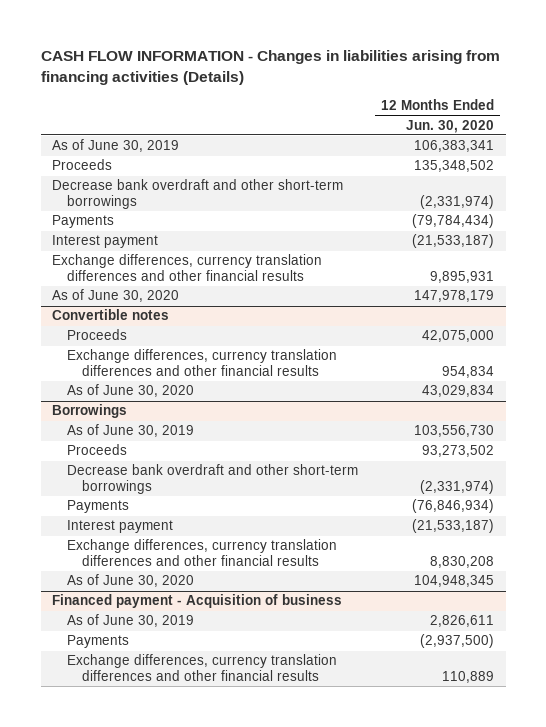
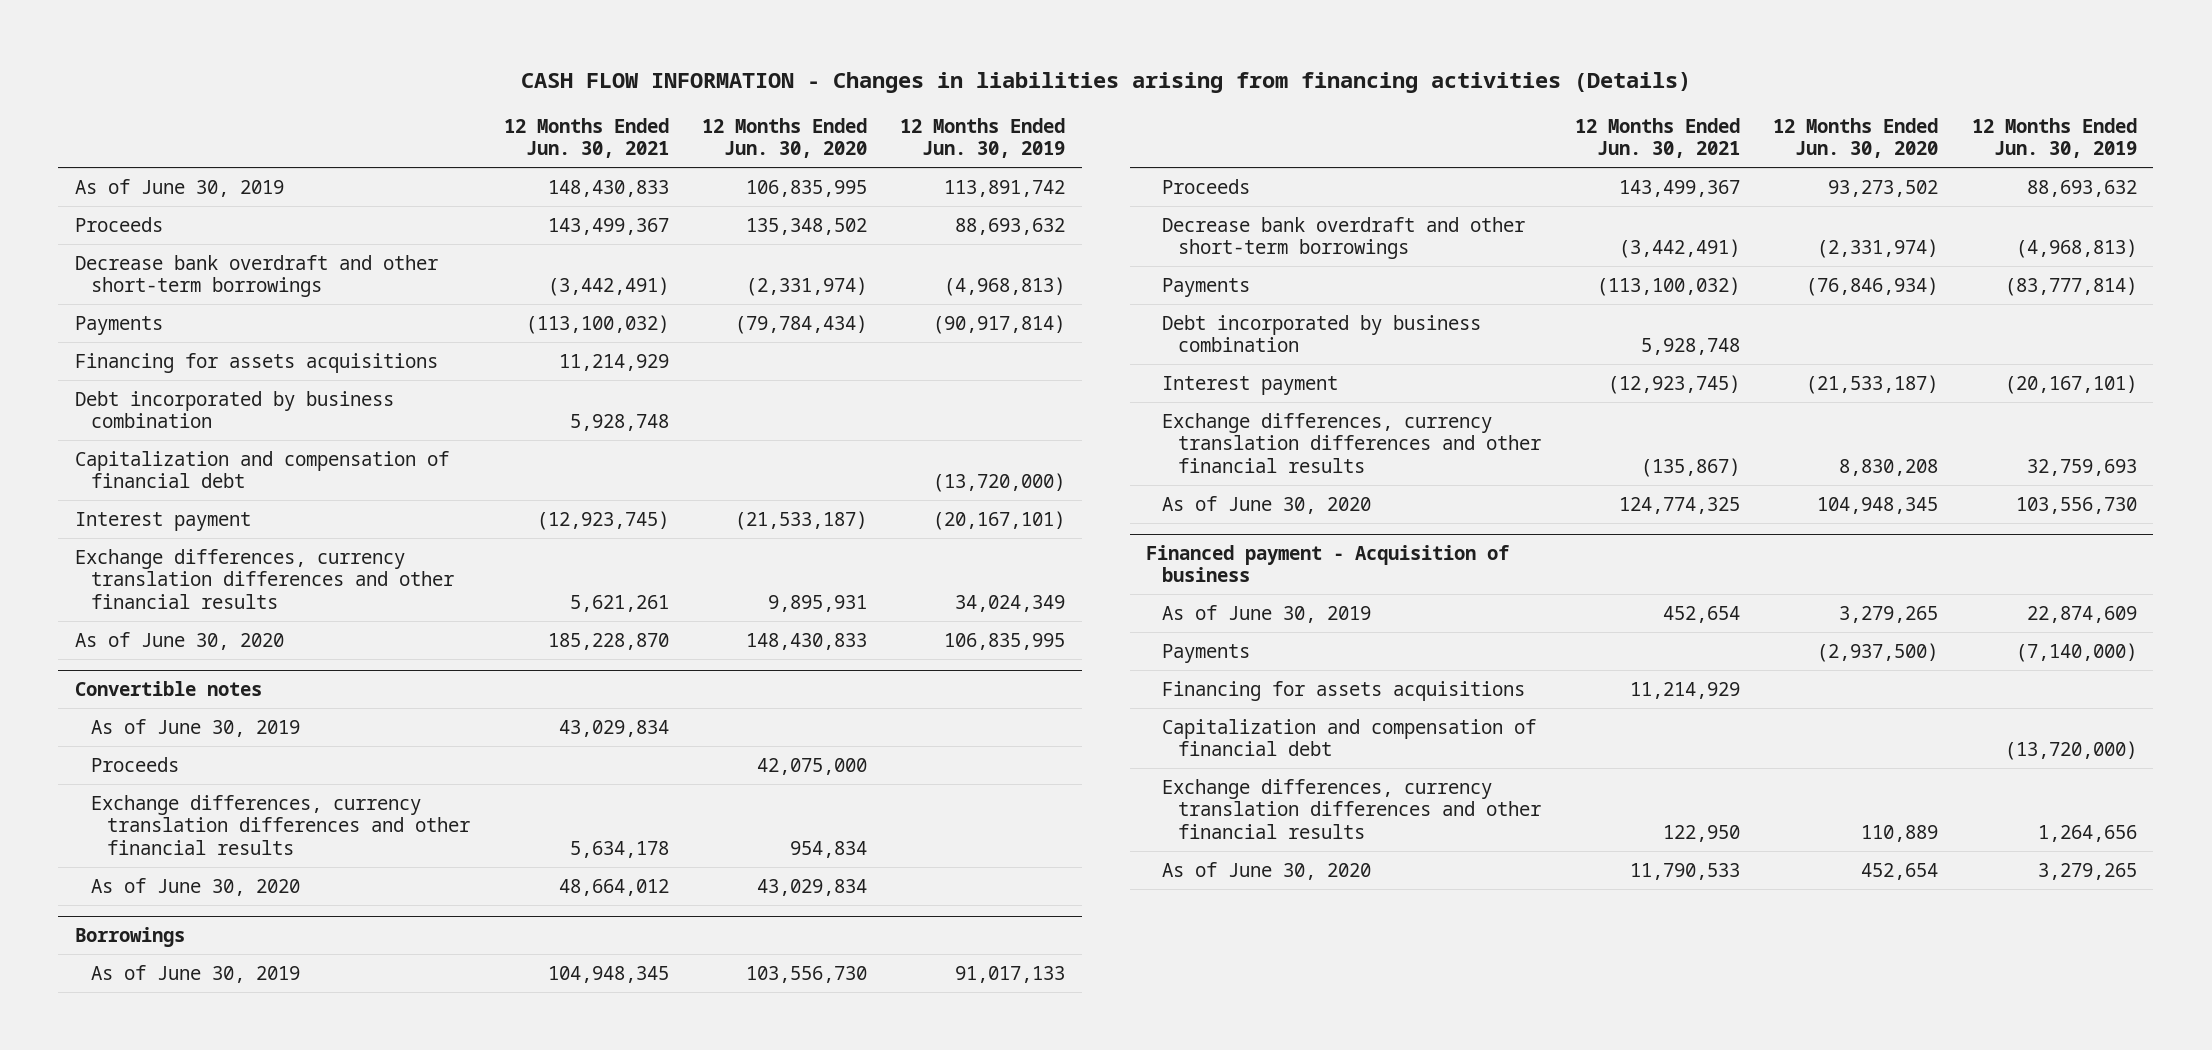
none -> [503,117,669,159] 12 Months Ended Jun. 30, 2021
none -> [900,117,1066,159] 12 Months Ended Jun. 30, 2019
[414,140,495,153] 106,383,341 -> [746,179,868,197] 106,835,995
none -> [75,352,439,373] Financing for assets acquisitions
none -> [75,390,395,429] Debt incorporated by business combination
none -> [75,450,450,489] Capitalization and compensation of financial debt
[414,290,495,303] 147,978,179 -> [746,632,868,650] 148,430,833
none -> [91,718,301,737] As of June 30, 2019
none -> [1162,314,1482,353] Debt incorporated by business combination
[430,615,495,628] 2,826,611 -> [1839,605,1939,623] 3,279,265
none -> [1162,680,1526,701] Financing for assets acquisitions
none -> [1162,718,1537,757] Capitalization and compensation of financial debt
none -> [1162,861,1372,880] As of June 30, 2020

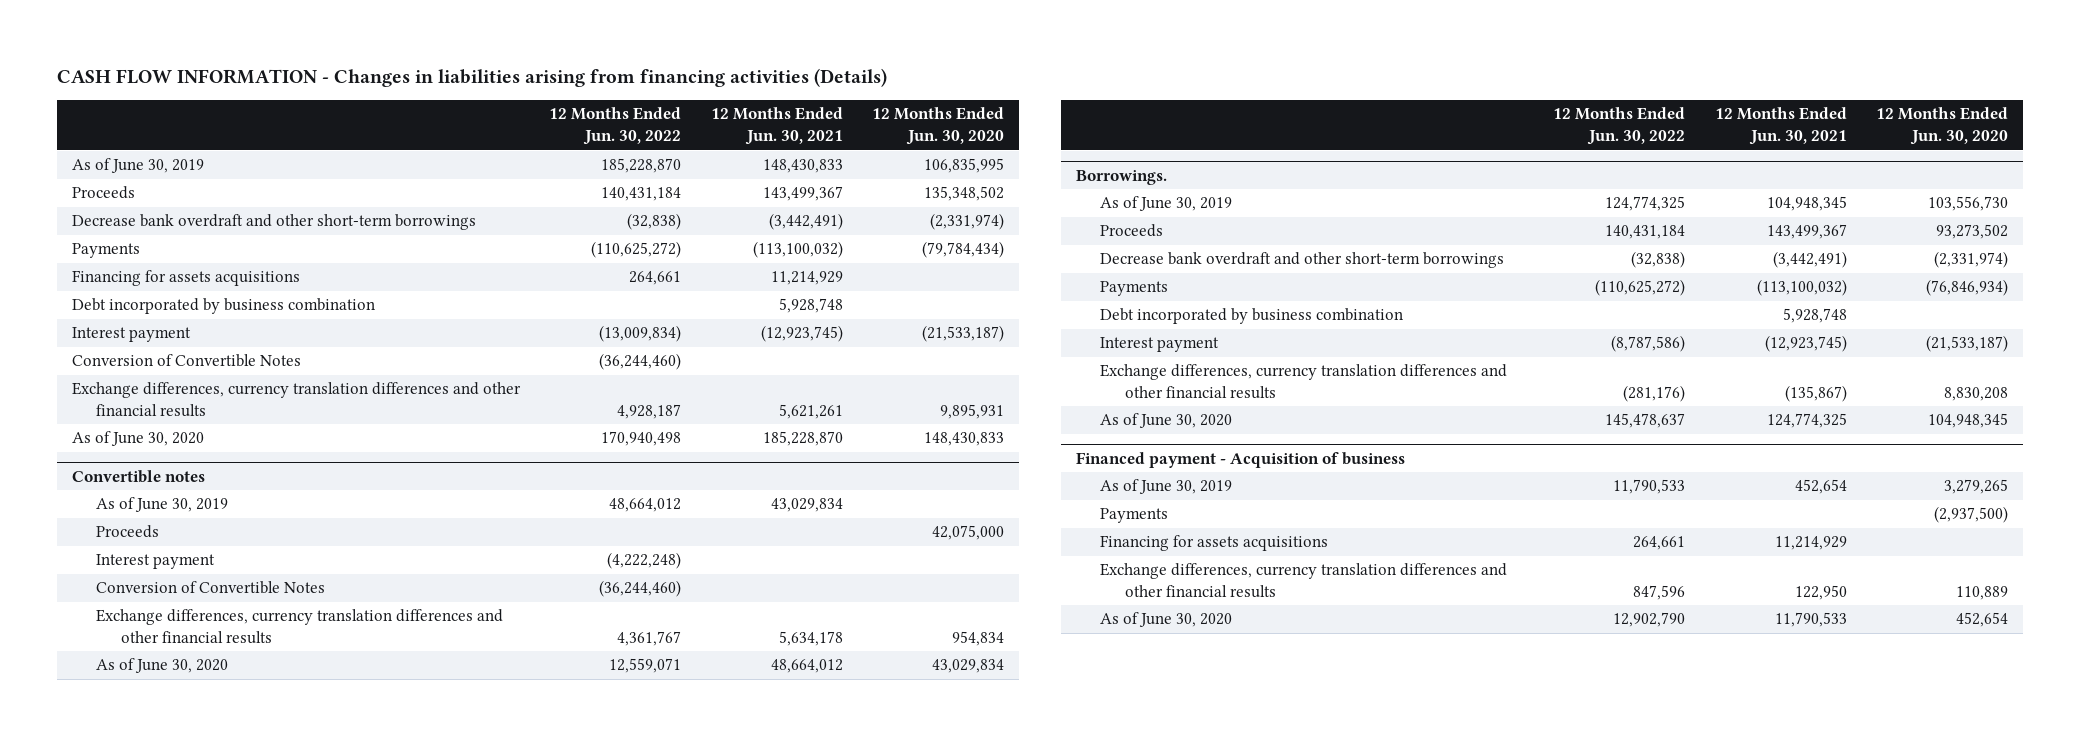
[900,117,1066,159] 12 Months Ended Jun. 30, 2019 -> none
none -> [549,107,682,146] 12 Months Ended Jun. 30, 2022
[75,450,450,489] Capitalization and compensation of financial debt -> none
none -> [71,354,301,368] Conversion of Convertible Notes
none -> [96,554,216,570] Interest payment
none -> [96,581,326,595] Conversion of Convertible Notes
[75,926,186,947] Borrowings -> [1075,170,1167,186] Borrowings.
[1162,718,1537,757] Capitalization and compensation of financial debt -> none

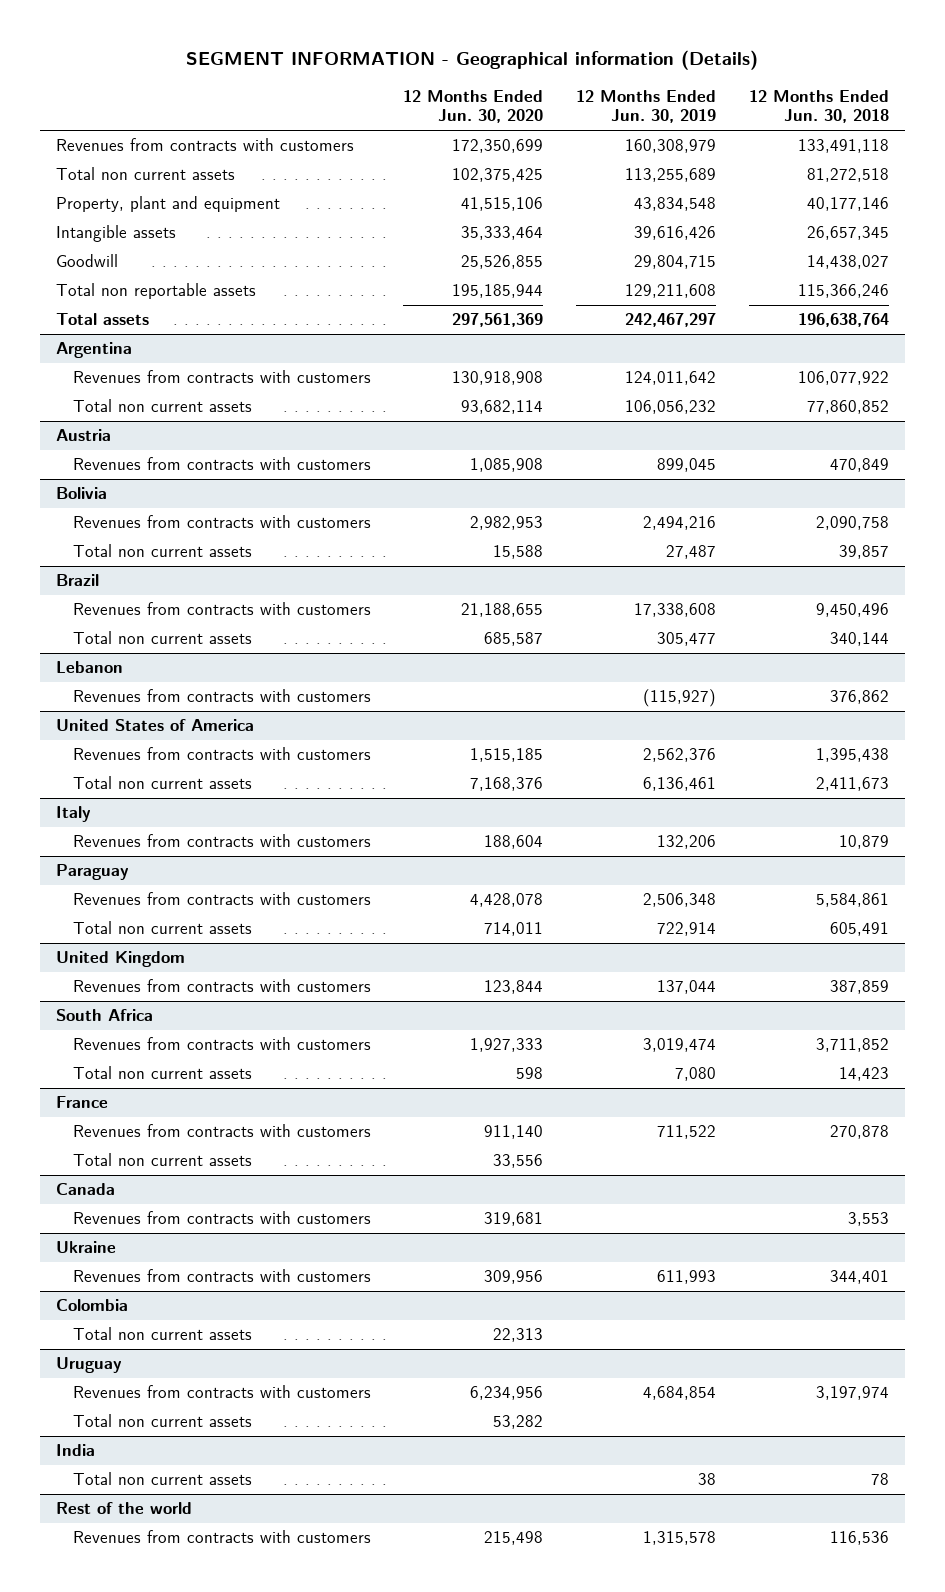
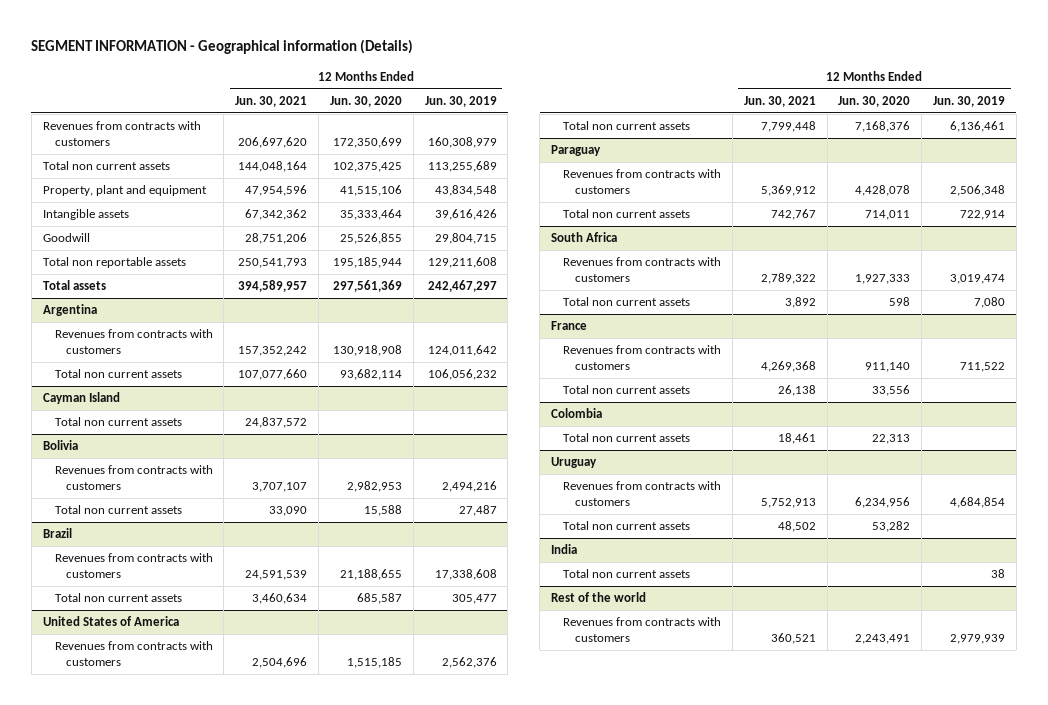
[748,89,889,124] 12 Months Ended Jun. 30, 2018 -> none
none -> [235,95,308,107] Jun. 30, 2021
[56,429,112,442] Austria -> none
[72,457,371,471] Revenues from contracts with customers -> none
none -> [42,392,120,405] Cayman Island
none -> [54,417,182,427] Total non current assets
[56,661,124,674] Lebanon -> none
[72,689,371,703] Revenues from contracts with customers -> none
[56,806,92,823] Italy -> none
[72,834,371,848] Revenues from contracts with customers -> none
[56,951,186,968] United Kingdom -> none
[72,979,371,993] Revenues from contracts with customers -> none
[56,1183,116,1196] Canada -> none
[72,1211,371,1225] Revenues from contracts with customers -> none
[56,1241,117,1254] Ukraine -> none
[72,1269,371,1283] Revenues from contracts with customers -> none
[484,1531,544,1546] 215,498 -> [855,634,911,645] 2,243,491
[643,1531,717,1546] 1,315,578 -> [950,634,1006,645] 2,979,939

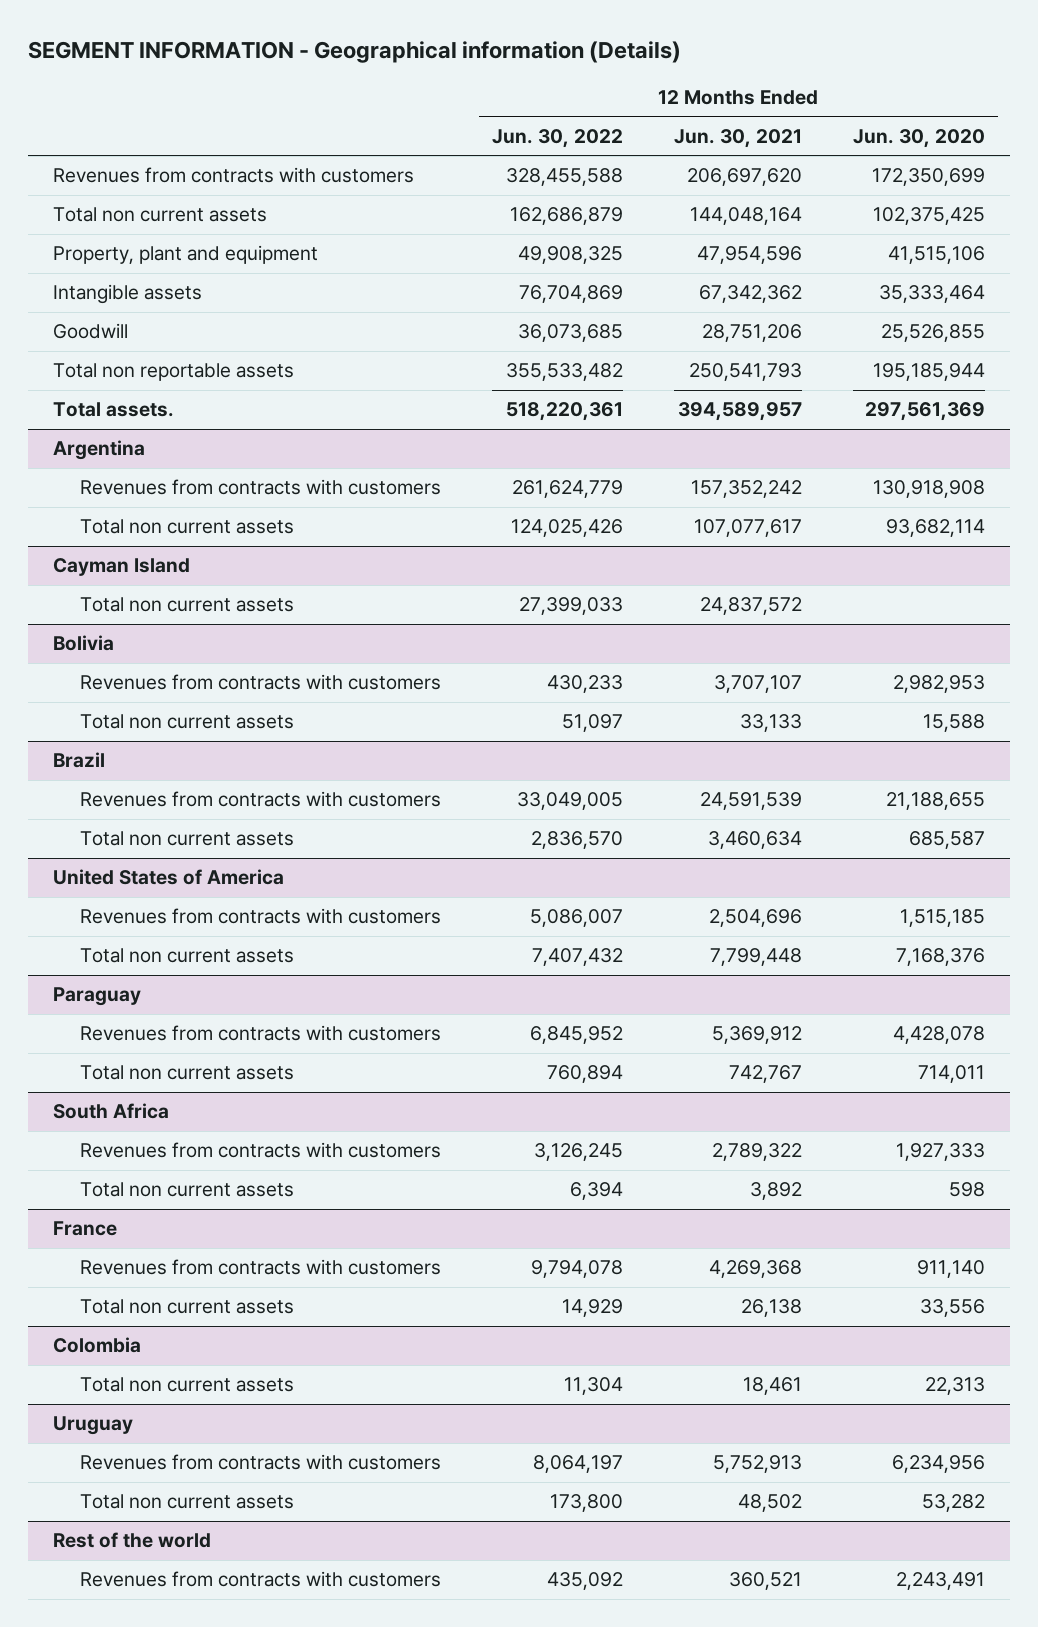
[424,95,497,107] Jun. 30, 2019 -> none
none -> [492,128,624,148] Jun. 30, 2022
[42,280,106,291] Total assets -> [53,402,175,418] Total assets.
[238,369,308,381] 107,077,660 -> [693,519,802,538] 107,077,617
[269,506,308,517] 33,090 -> [739,714,802,733] 33,133
[551,544,578,555] India -> none
[563,569,691,579] Total non current assets -> none

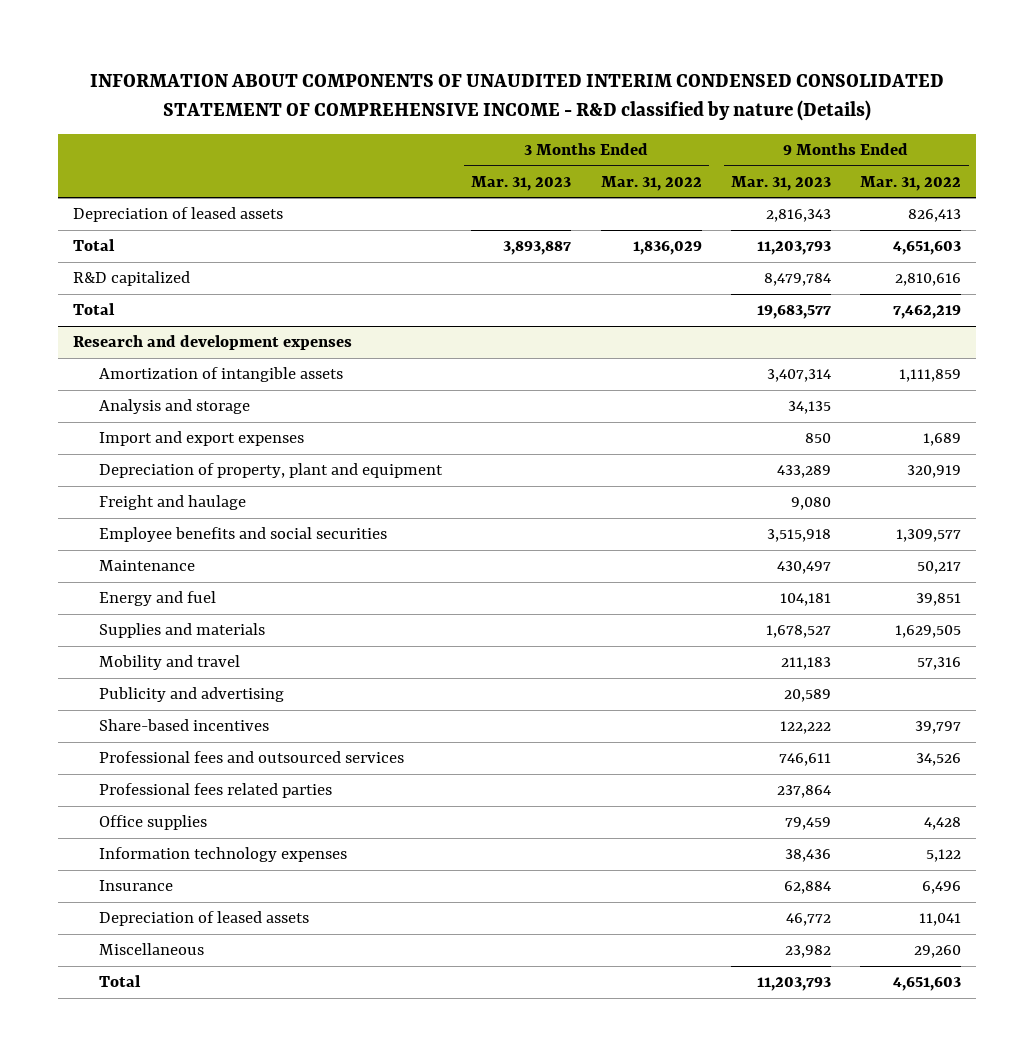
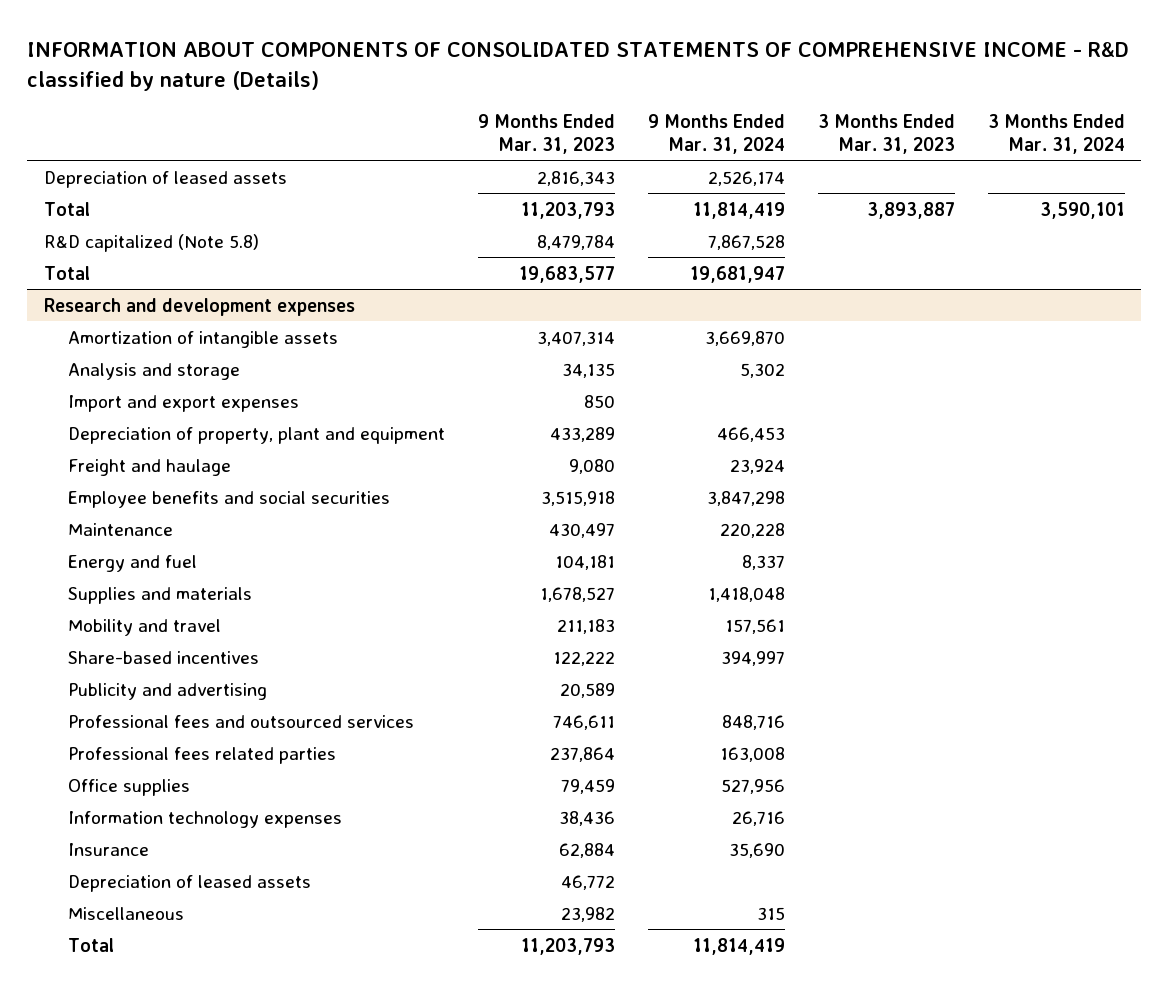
[89,73,944,121] INFORMATION ABOUT COMPONENTS OF UNAUDITED INTERIM CONDENSED CONSOLIDATED STATEMENT OF COMPREHENSIVE INCOME - R&D classified by nature (Details) -> [27,41,1130,91] INFORMATION ABOUT COMPONENTS OF CONSOLIDATED STATEMENTS OF COMPREHENSIVE INCOME - R&D classified by nature (Details)
[600,175,702,191] Mar. 31, 2022 -> none
[860,175,962,191] Mar. 31, 2022 -> none
none -> [647,114,785,154] 9 Months Ended Mar. 31, 2024
none -> [987,114,1125,154] 3 Months Ended Mar. 31, 2024
[72,271,190,287] R&D capitalized -> [43,233,259,252] R&D capitalized (Note 5.8)
[99,687,285,703] Publicity and advertising -> [67,682,267,700] Publicity and advertising

